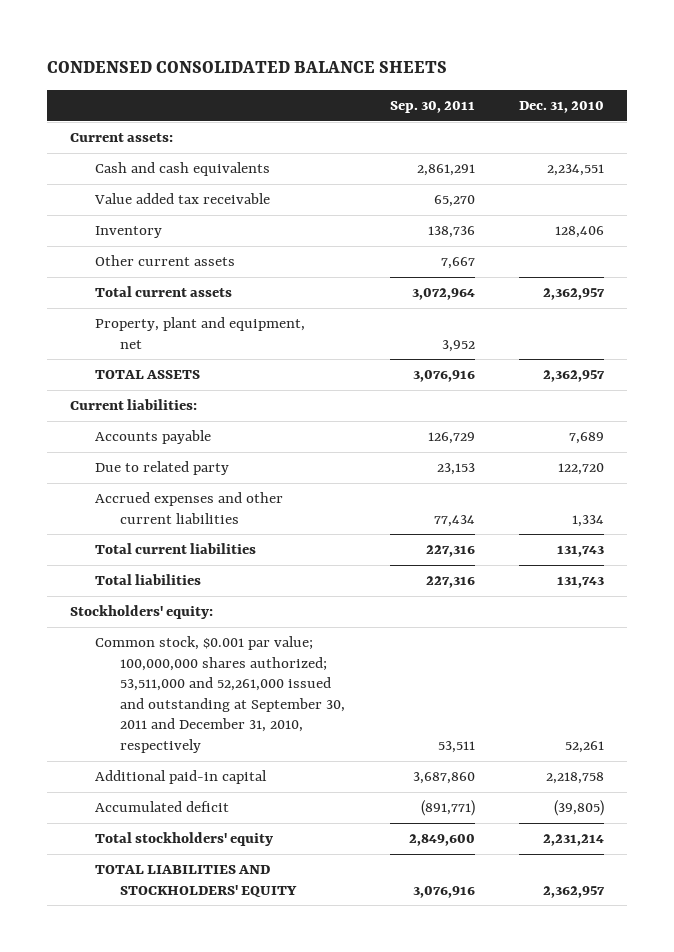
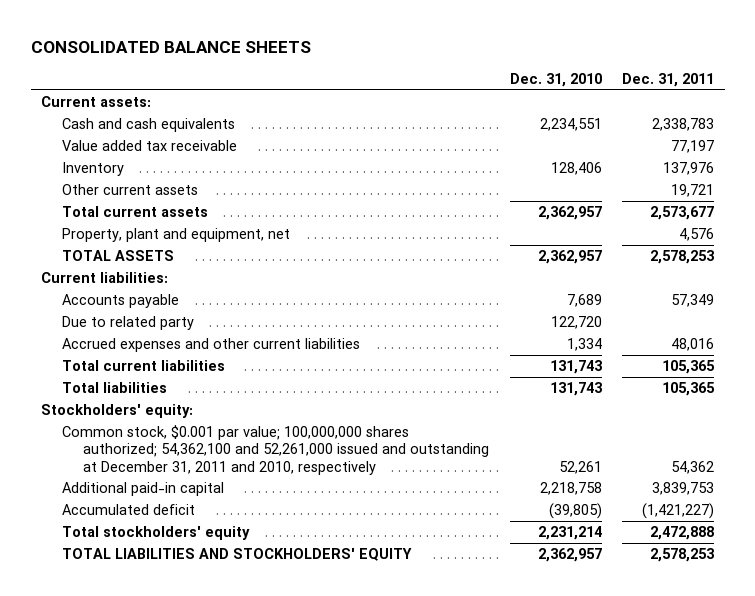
[47,61,448,74] CONDENSED CONSOLIDATED BALANCE SHEETS -> [30,41,311,54] CONSOLIDATED BALANCE SHEETS
[389,101,475,114] Sep. 30, 2011 -> none
none -> [622,72,715,87] Dec. 31, 2011
[94,636,346,753] Common stock, $0.001 par value; 100,000,000 shares authorized; 53,511,000 and 52,261,000 issued and outstanding at September 30, 2011 and December 31, 2010, respectively -> [61,424,489,475] Common stock, $0.001 par value; 100,000,000 shares authorized; 54,362,100 and 52,261,000 issued and outstanding at December 31, 2011 and 2010, respectively

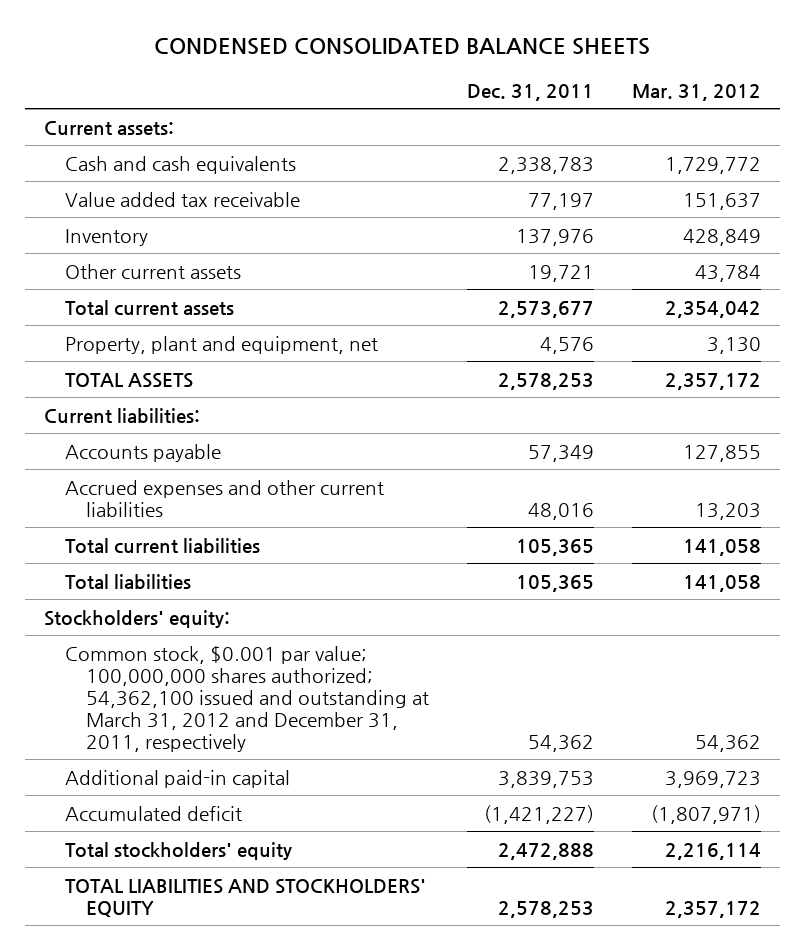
[30,41,311,54] CONSOLIDATED BALANCE SHEETS -> [154,38,651,56] CONDENSED CONSOLIDATED BALANCE SHEETS
[509,72,602,87] Dec. 31, 2010 -> none
none -> [631,83,761,101] Mar. 31, 2012
[61,315,194,330] Due to related party -> none
[61,424,489,475] Common stock, $0.001 par value; 100,000,000 shares authorized; 54,362,100 and 52,261,000 issued and outstanding at December 31, 2011 and 2010, respectively -> [64,645,429,752] Common stock, $0.001 par value; 100,000,000 shares authorized; 54,362,100 issued and outstanding at March 31, 2012 and December 31, 2011, respectively

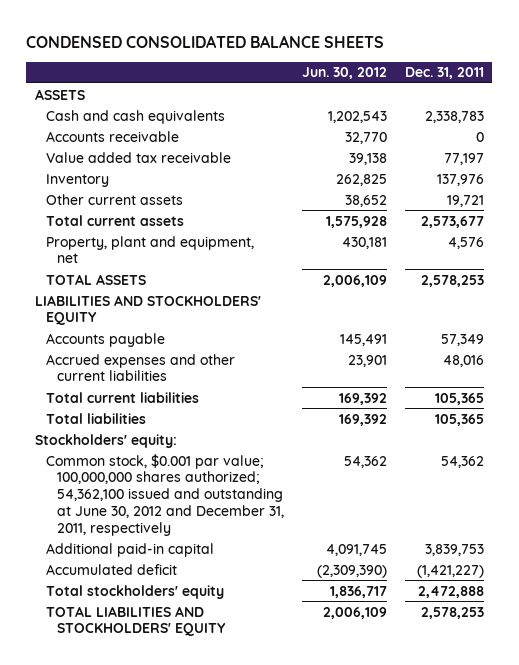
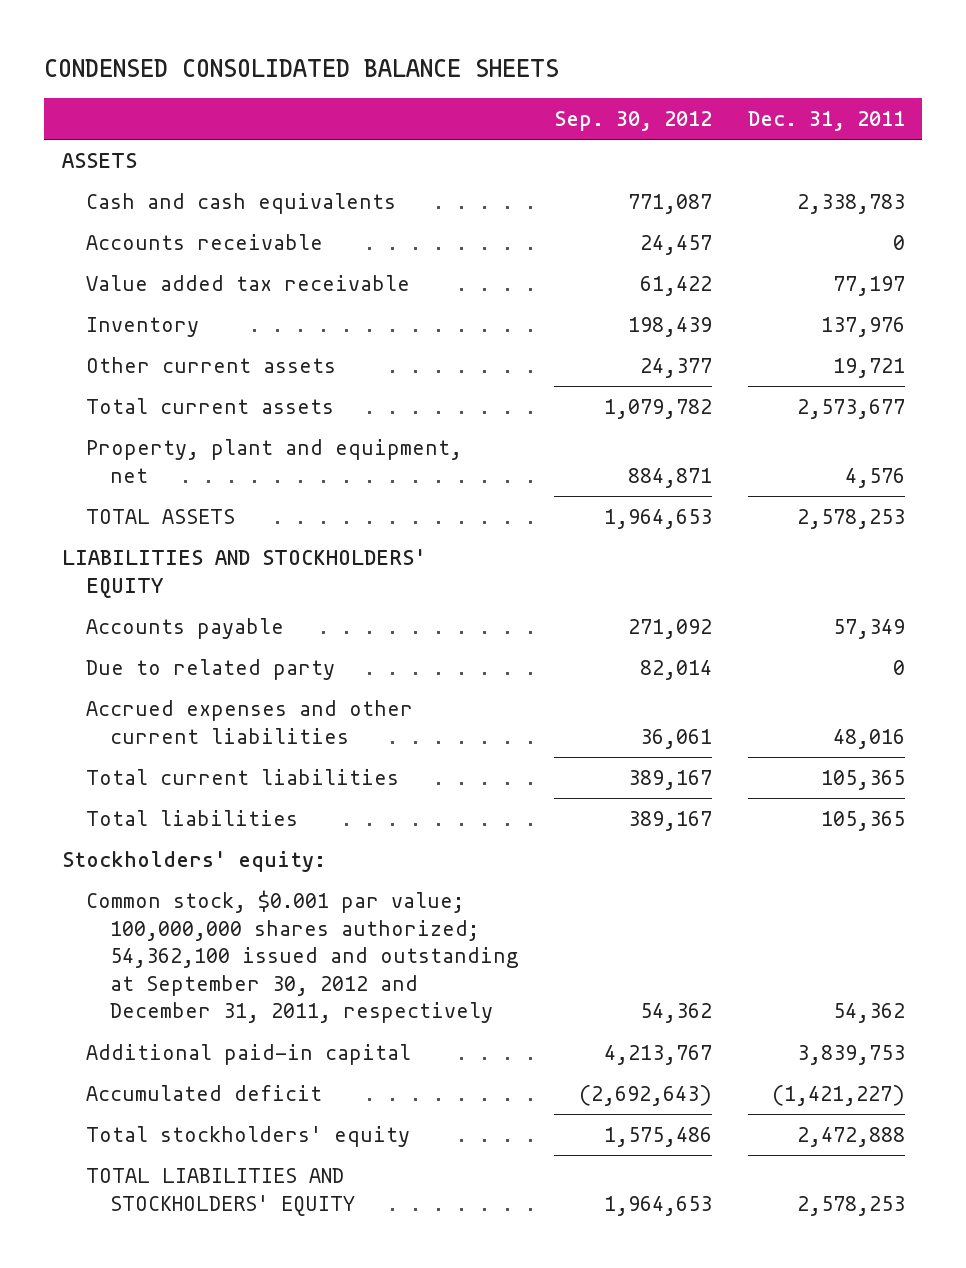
[301,67,387,80] Jun. 30, 2012 -> none
none -> [554,111,713,132] Sep. 30, 2012
none -> [85,658,335,680] Due to related party
[46,453,284,536] Common stock, $0.001 par value; 100,000,000 shares authorized; 54,362,100 issued and outstanding at June 30, 2012 and December 31, 2011, respectively -> [85,889,519,1024] Common stock, $0.001 par value; 100,000,000 shares authorized; 54,362,100 issued and outstanding at September 30, 2012 and December 31, 2011, respectively

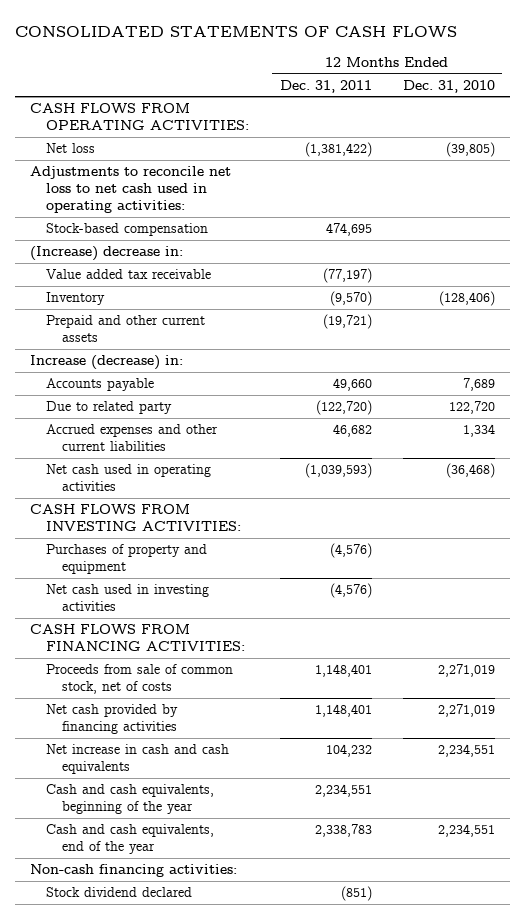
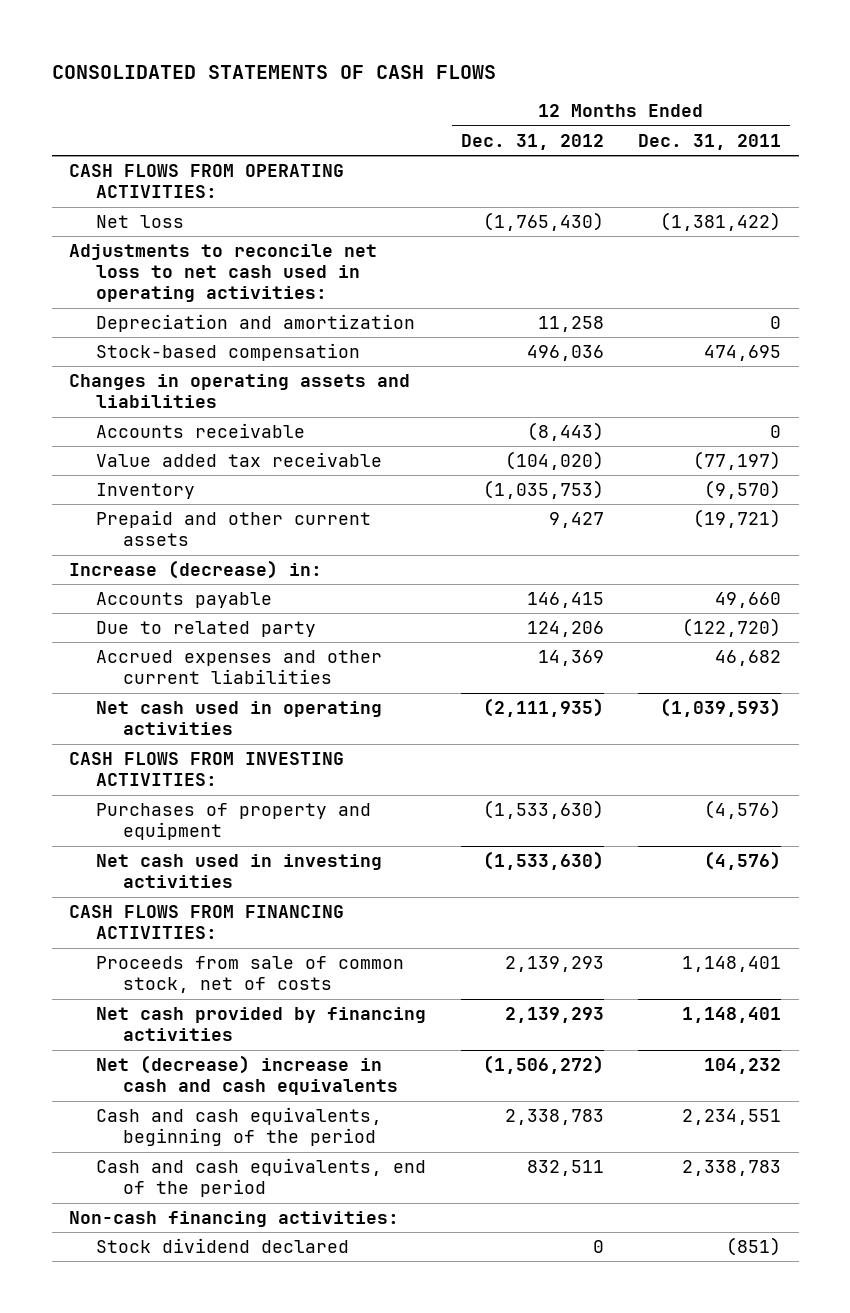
[402,79,495,93] Dec. 31, 2010 -> none
none -> [460,133,604,150] Dec. 31, 2012
none -> [96,314,416,333] Depreciation and amortization
[30,246,184,262] (Increase) decrease in: -> none
none -> [69,374,411,409] Changes in operating assets and liabilities
none -> [96,423,306,439] Accounts receivable
[45,744,229,775] Net increase in cash and cash equivalents -> [96,1055,399,1096] Net (decrease) increase in cash and cash equivalents
[45,784,214,815] Cash and cash equivalents, beginning of the year -> [96,1107,383,1147] Cash and cash equivalents, beginning of the period
[45,824,214,855] Cash and cash equivalents, end of the year -> [96,1158,427,1198] Cash and cash equivalents, end of the period

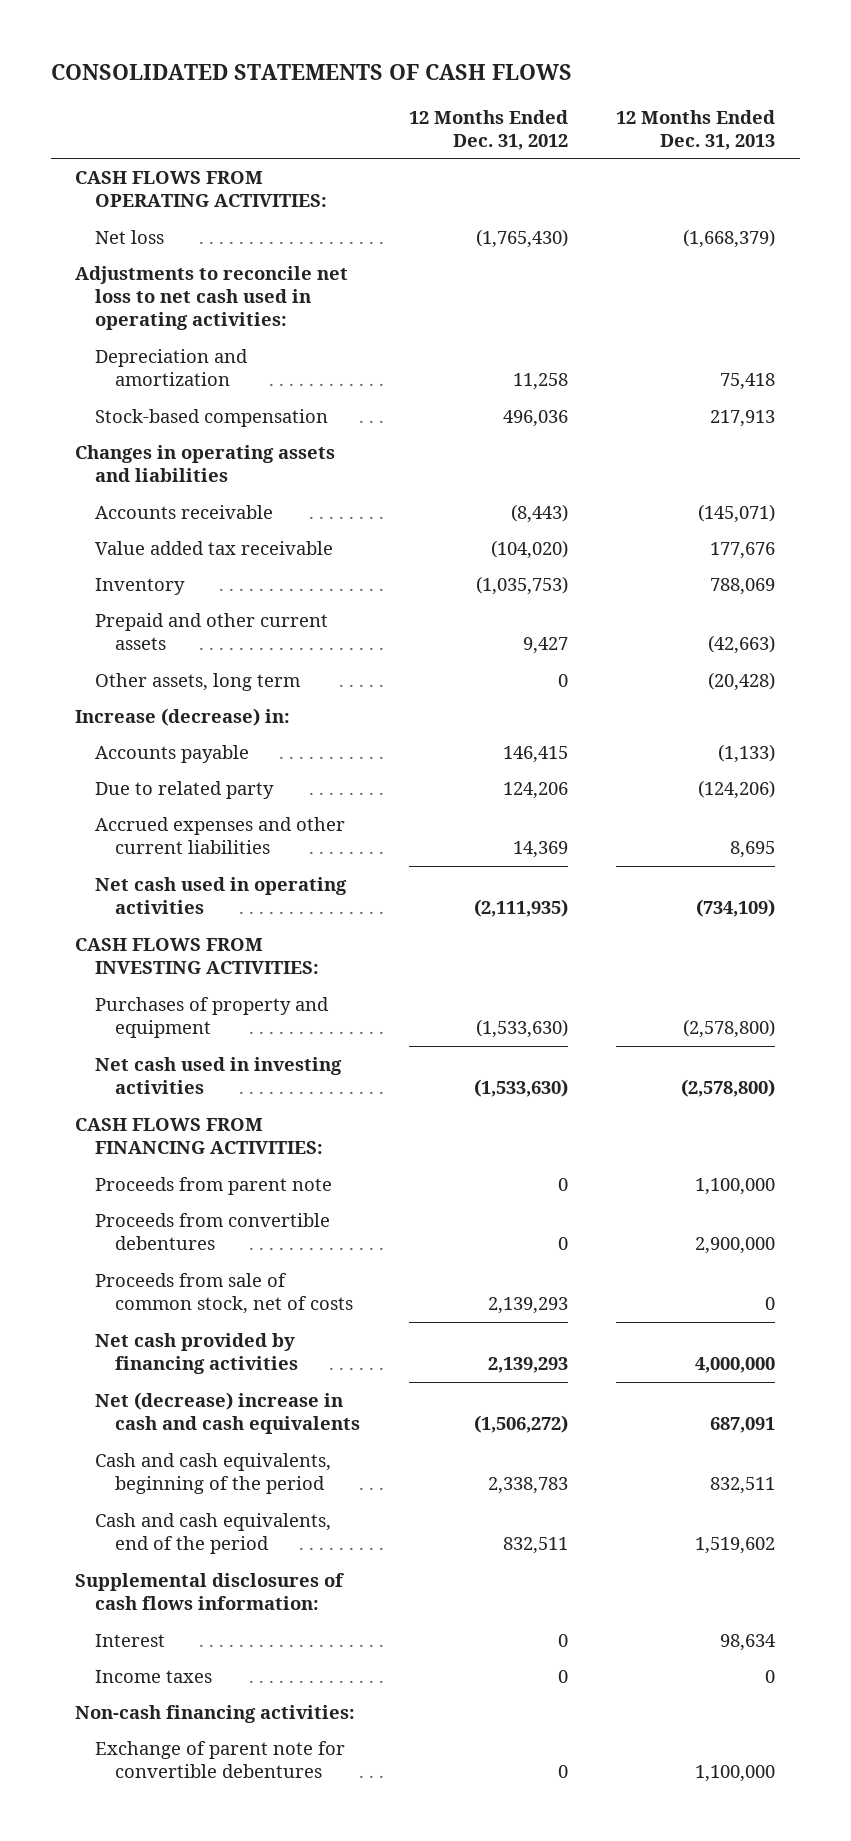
[638,133,782,150] Dec. 31, 2011 -> none
none -> [616,109,776,150] 12 Months Ended Dec. 31, 2013
none -> [95,672,301,691] Other assets, long term
none -> [95,1176,333,1195] Proceeds from parent note
none -> [95,1212,331,1251] Proceeds from convertible debentures
none -> [75,1572,345,1611] Supplemental disclosures of cash flows information:
none -> [95,1633,166,1647] Interest
none -> [95,1669,213,1683] Income taxes
[96,1238,350,1254] Stock dividend declared -> [95,1740,346,1779] Exchange of parent note for convertible debentures

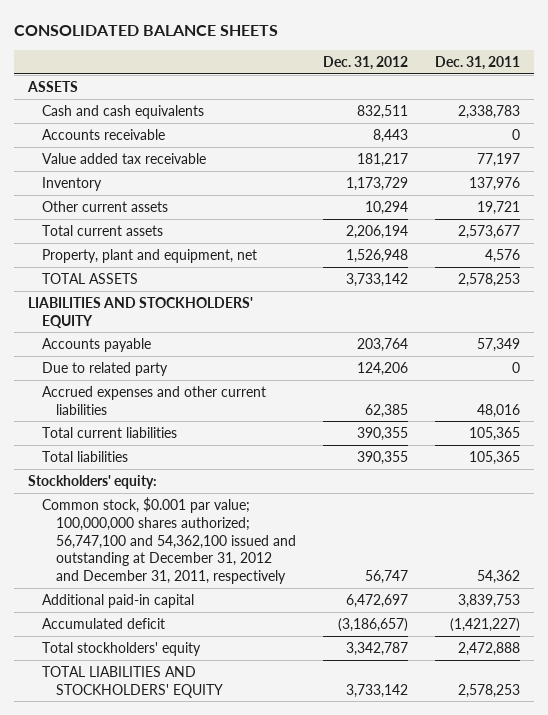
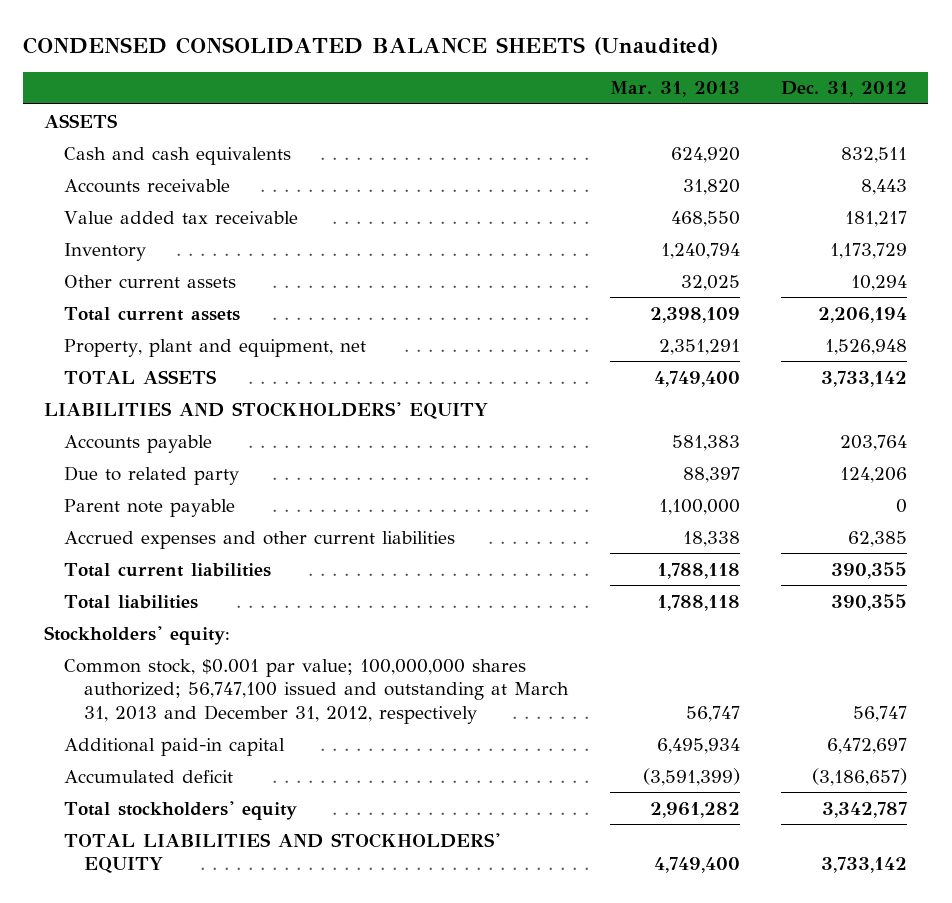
[14,24,279,36] CONSOLIDATED BALANCE SHEETS -> [23,36,719,55] CONDENSED CONSOLIDATED BALANCE SHEETS (Unaudited)
[435,55,521,70] Dec. 31, 2011 -> none
none -> [609,81,740,98] Mar. 31, 2013
none -> [64,498,236,517] Parent note payable
[41,496,296,585] Common stock, $0.001 par value; 100,000,000 shares authorized; 56,747,100 and 54,362,100 issued and outstanding at December 31, 2012 and December 31, 2011, respectively -> [64,658,570,724] Common stock, $0.001 par value; 100,000,000 shares authorized; 56,747,100 issued and outstanding at March 31, 2013 and December 31, 2012, respectively

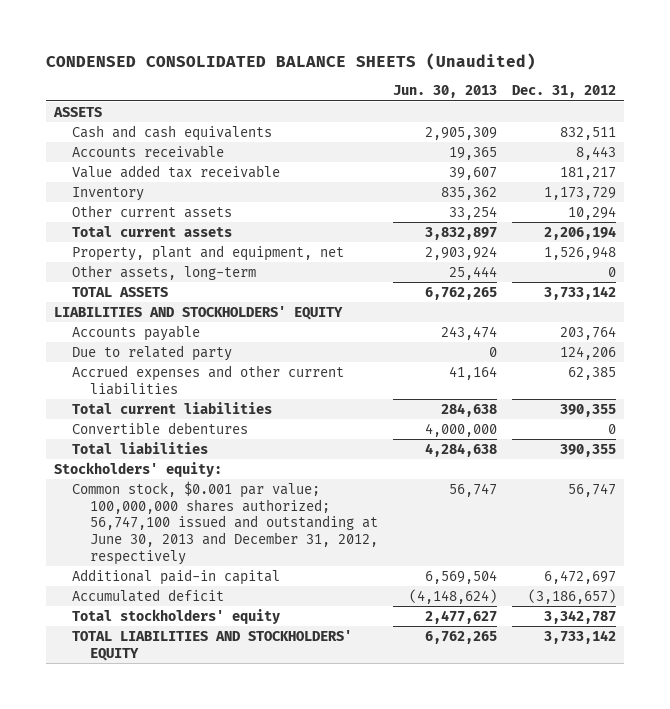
[609,81,740,98] Mar. 31, 2013 -> none
none -> [393,85,498,99] Jun. 30, 2013
none -> [72,264,257,280] Other assets, long-term
[64,498,236,517] Parent note payable -> none
none -> [72,421,249,434] Convertible debentures
[64,658,570,724] Common stock, $0.001 par value; 100,000,000 shares authorized; 56,747,100 issued and outstanding at March 31, 2013 and December 31, 2012, respectively -> [72,480,379,565] Common stock, $0.001 par value; 100,000,000 shares authorized; 56,747,100 issued and outstanding at June 30, 2013 and December 31, 2012, respectively

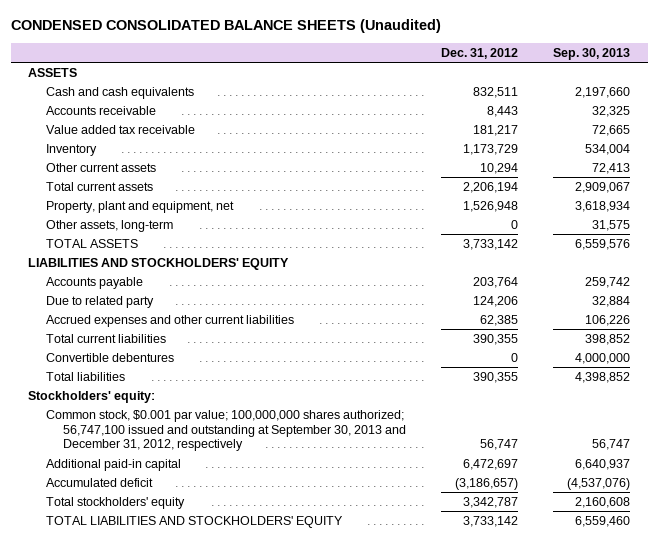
[393,85,498,99] Jun. 30, 2013 -> none
none -> [553,47,631,60] Sep. 30, 2013
[72,480,379,565] Common stock, $0.001 par value; 100,000,000 shares authorized; 56,747,100 issued and outstanding at June 30, 2013 and December 31, 2012, respectively -> [45,409,407,452] Common stock, $0.001 par value; 100,000,000 shares authorized; 56,747,100 issued and outstanding at September 30, 2013 and December 31, 2012, respectively

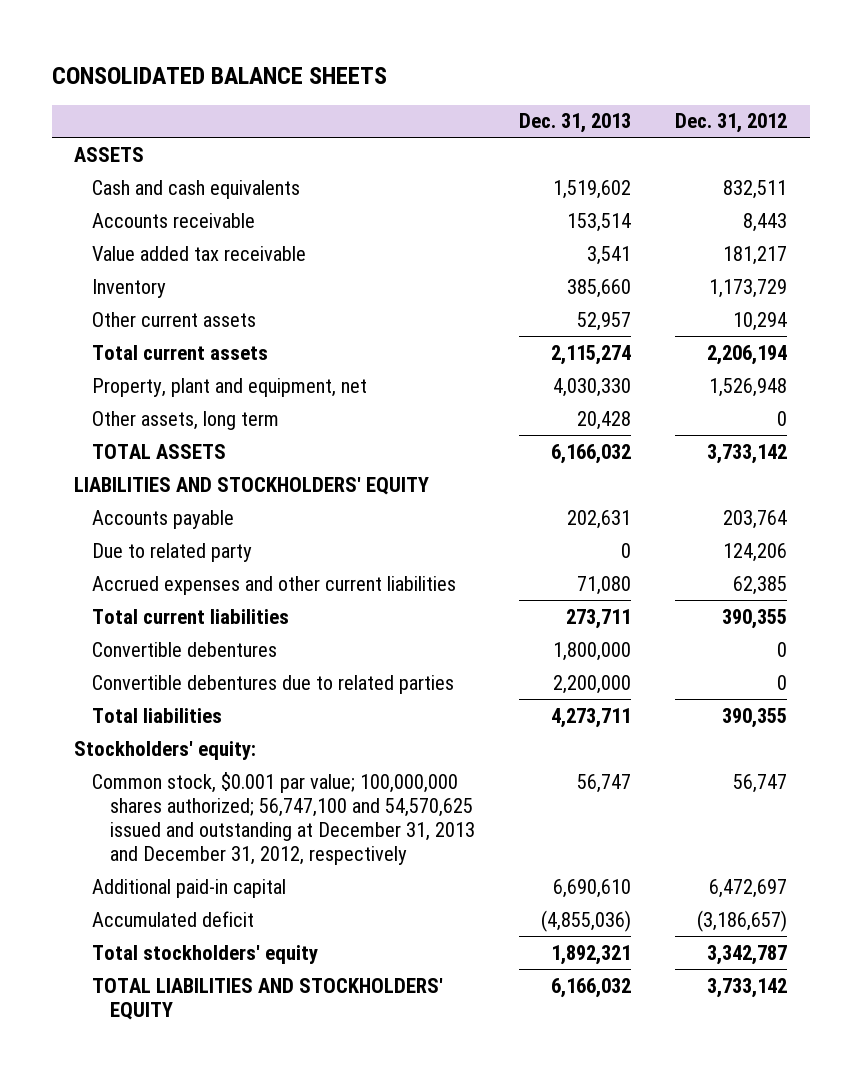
[10,19,441,34] CONDENSED CONSOLIDATED BALANCE SHEETS (Unaudited) -> [51,66,387,84] CONSOLIDATED BALANCE SHEETS
[553,47,631,60] Sep. 30, 2013 -> none
none -> [519,113,632,134] Dec. 31, 2013
[45,219,173,232] Other assets, long-term -> [91,410,279,430] Other assets, long term
none -> [91,674,454,694] Convertible debentures due to related parties
[45,409,407,452] Common stock, $0.001 par value; 100,000,000 shares authorized; 56,747,100 issued and outstanding at September 30, 2013 and December 31, 2012, respectively -> [91,771,475,866] Common stock, $0.001 par value; 100,000,000 shares authorized; 56,747,100 and 54,570,625 issued and outstanding at December 31, 2013 and December 31, 2012, respectively

